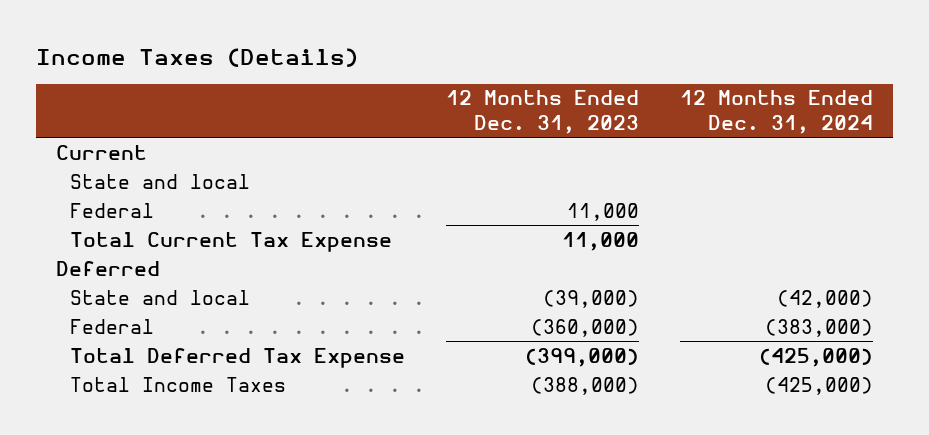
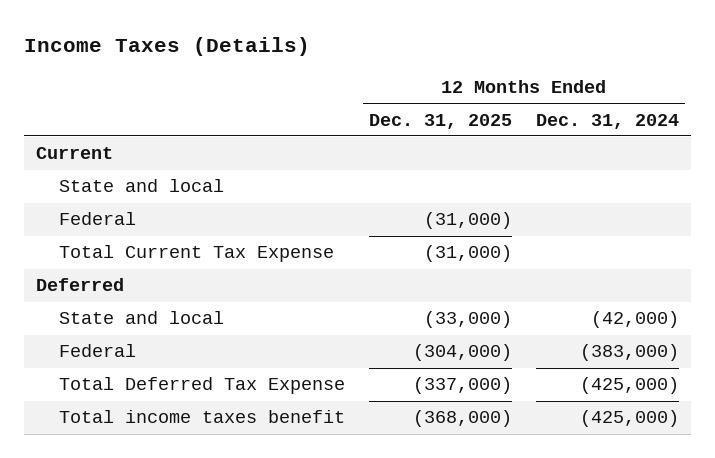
[445,90,639,134] 12 Months Ended Dec. 31, 2023 -> none
none -> [368,113,512,129] Dec. 31, 2025
[69,376,286,392] Total Income Taxes -> [58,410,345,424] Total income taxes benefit

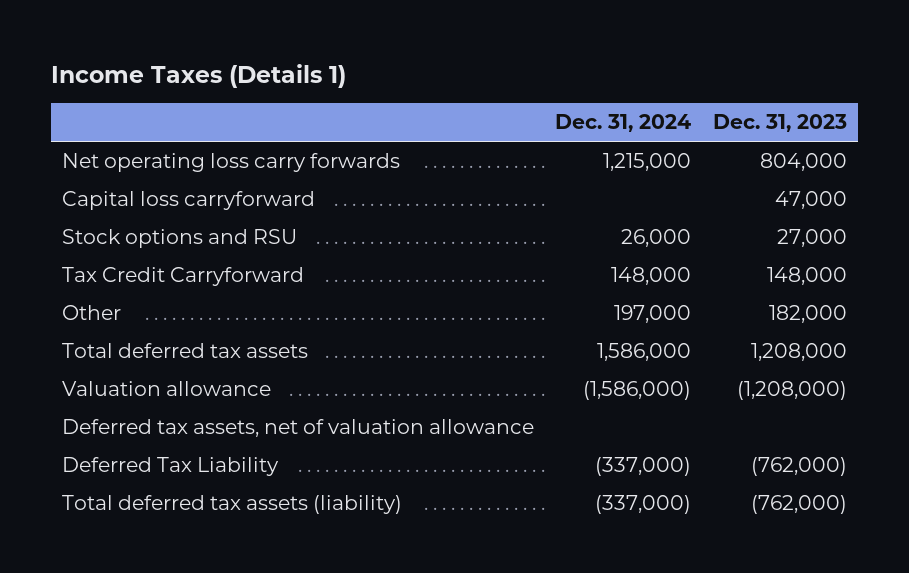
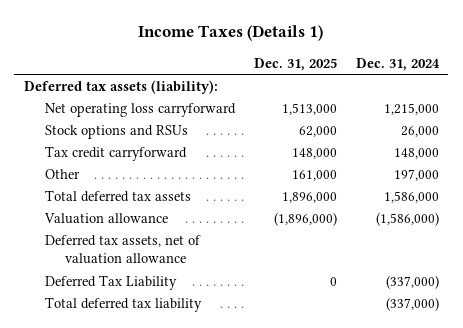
[712,114,847,133] Dec. 31, 2023 -> none
none -> [253,57,337,71] Dec. 31, 2025
[61,191,315,211] Capital loss carryforward -> none
none -> [23,79,218,94] Deferred tax assets (liability):
[61,153,400,173] Net operating loss carry forwards -> [44,102,236,117] Net operating loss carryforward
[61,229,297,249] Stock options and RSU -> [44,124,188,139] Stock options and RSUs
[61,267,304,287] Tax Credit Carryforward -> [44,145,187,161] Tax credit carryforward
[61,495,402,515] Total deferred tax assets (liability) -> [44,296,202,312] Total deferred tax liability

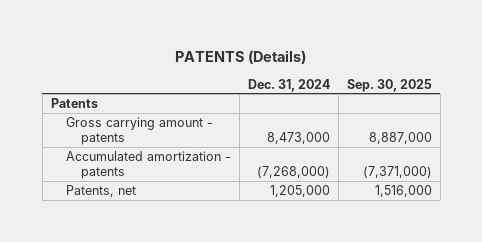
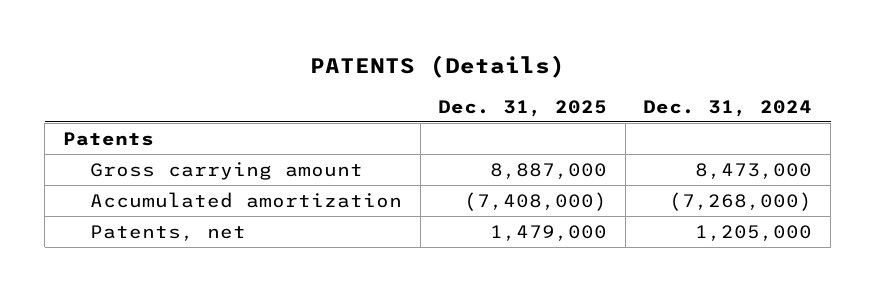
[346,78,432,92] Sep. 30, 2025 -> none
none -> [438,99,608,117] Dec. 31, 2025
[65,117,213,145] Gross carrying amount - patents -> [90,161,364,180] Gross carrying amount
[65,151,231,179] Accumulated amortization - patents -> [90,191,403,208] Accumulated amortization

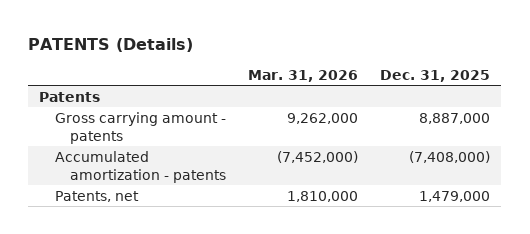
[643,99,813,117] Dec. 31, 2024 -> none
none -> [248,69,359,82] Mar. 31, 2026
[90,161,364,180] Gross carrying amount -> [54,111,226,144] Gross carrying amount - patents
[90,191,403,208] Accumulated amortization -> [54,150,226,183] Accumulated amortization - patents

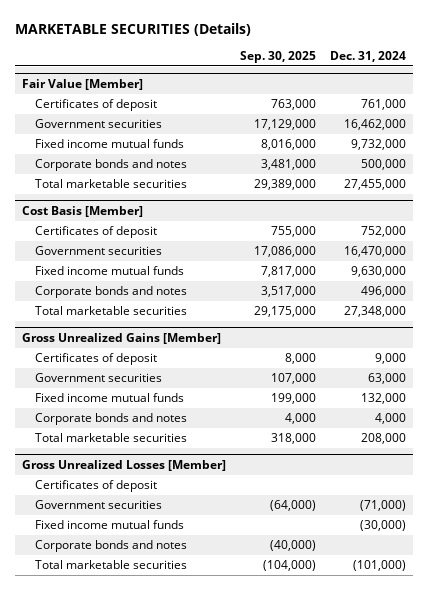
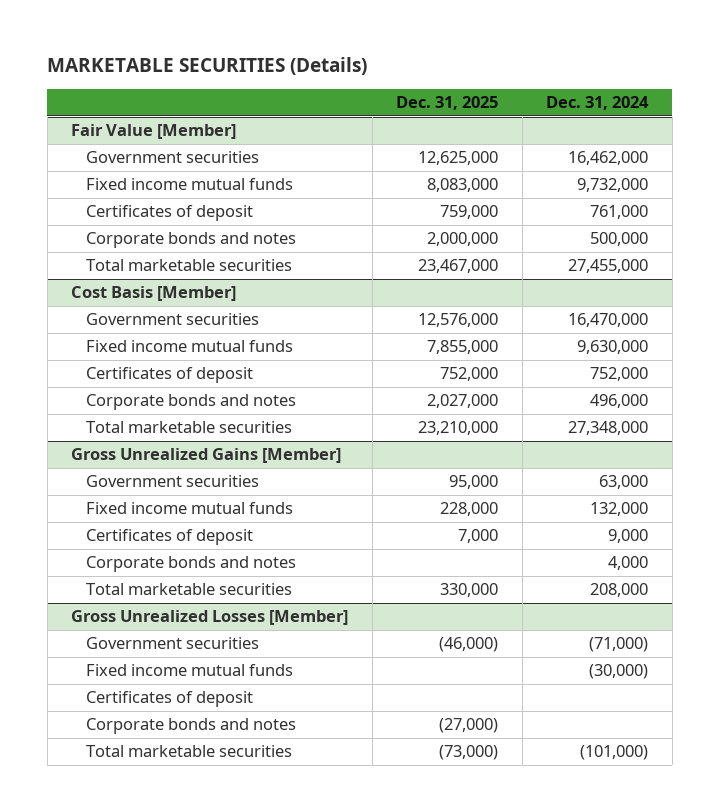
[240,51,317,64] Sep. 30, 2025 -> none
none -> [396,96,499,111] Dec. 31, 2025
[34,99,157,112] Certificates of deposit -> [85,205,253,222] Certificates of deposit
[34,226,157,239] Certificates of deposit -> [85,367,253,384] Certificates of deposit
[34,353,157,366] Certificates of deposit -> [85,529,253,546] Certificates of deposit
[34,480,157,493] Certificates of deposit -> [85,691,253,708] Certificates of deposit

